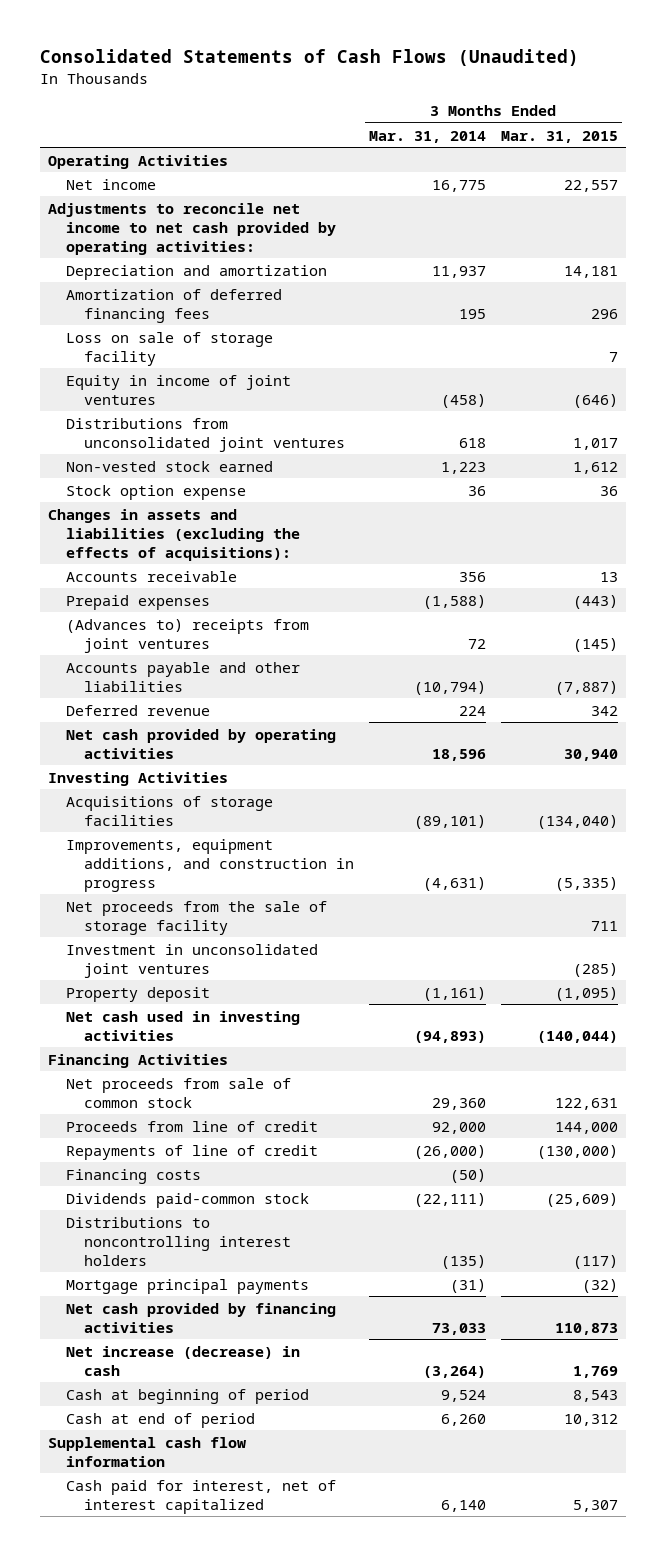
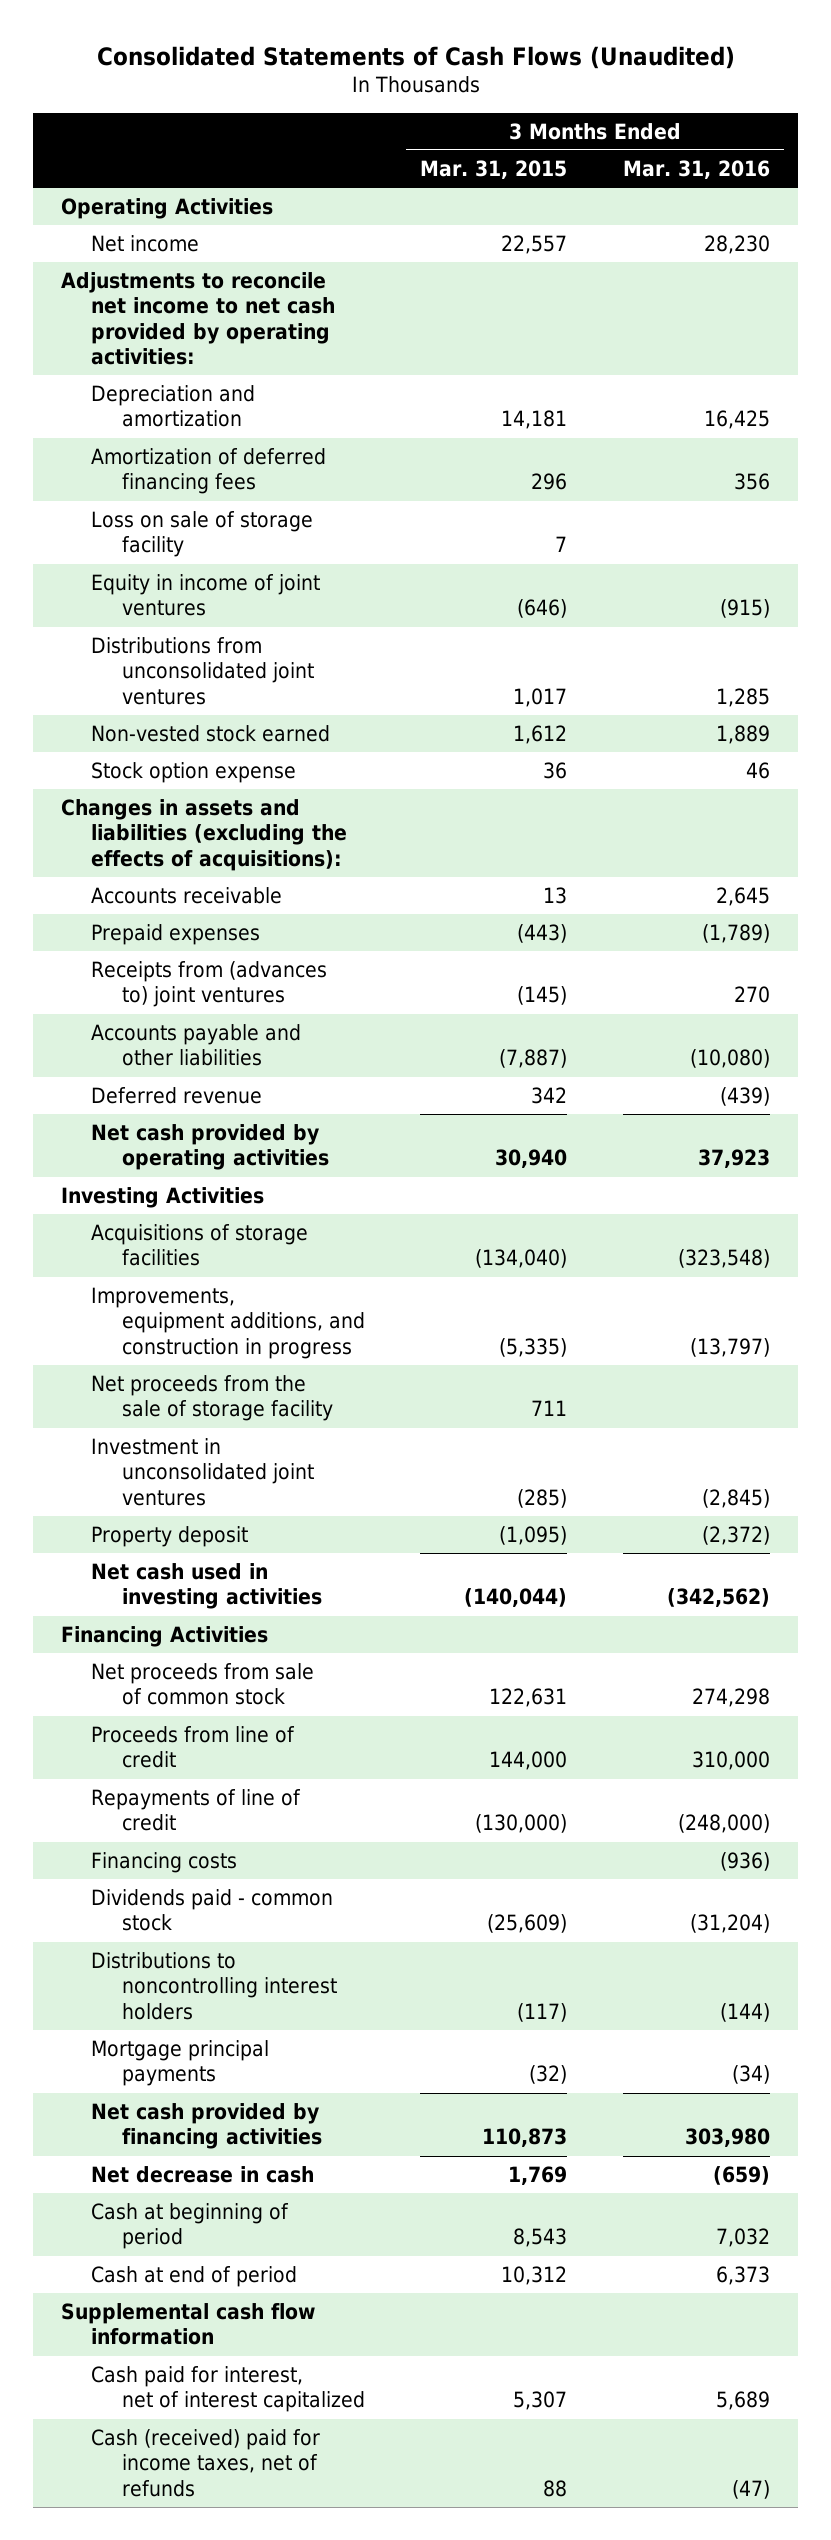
[368,130,486,143] Mar. 31, 2014 -> none
none -> [622,159,770,179] Mar. 31, 2016
[65,618,309,653] (Advances to) receipts from joint ventures -> [91,961,328,1008] Receipts from (advances to) joint ventures
[65,1192,309,1208] Dividends paid-common stock -> [91,1889,334,1932] Dividends paid - common stock
[65,1345,300,1376] Net increase (decrease) in cash -> [91,2166,315,2184] Net decrease in cash
none -> [91,2429,321,2497] Cash (received) paid for income taxes, net of refunds

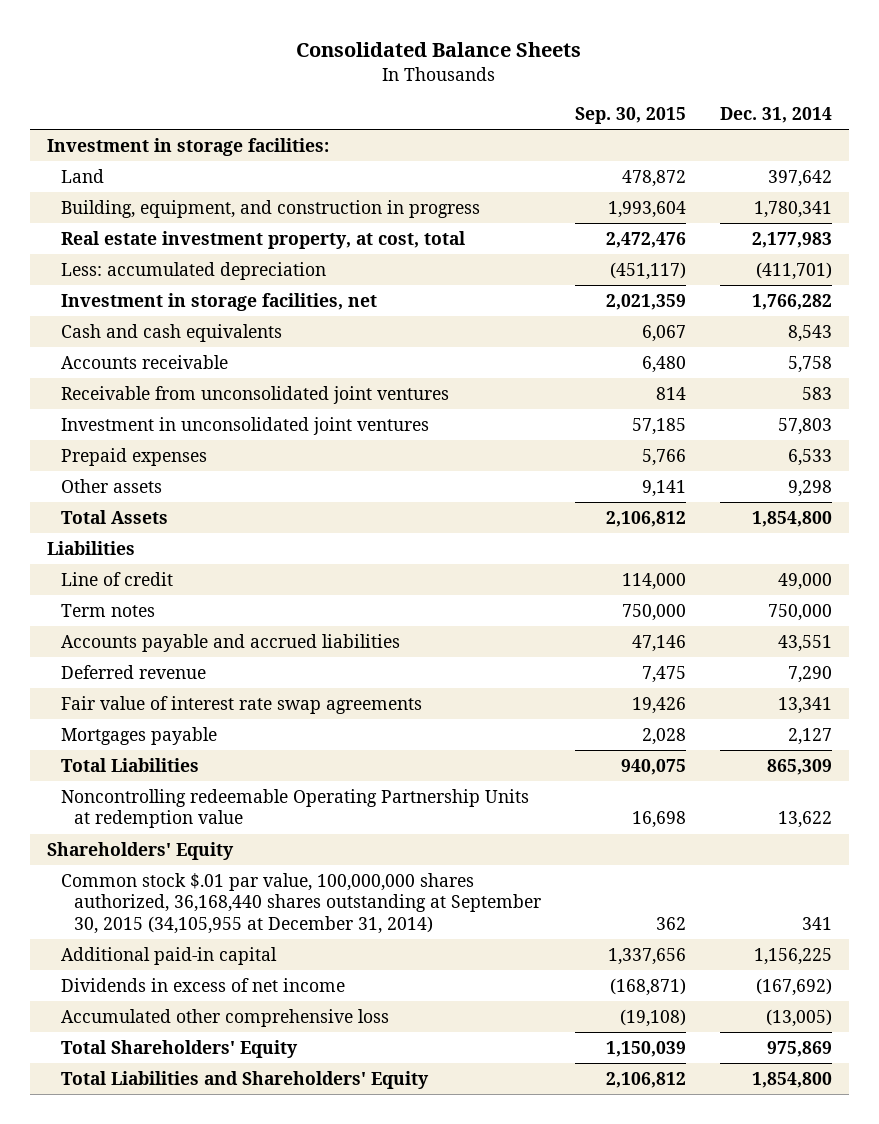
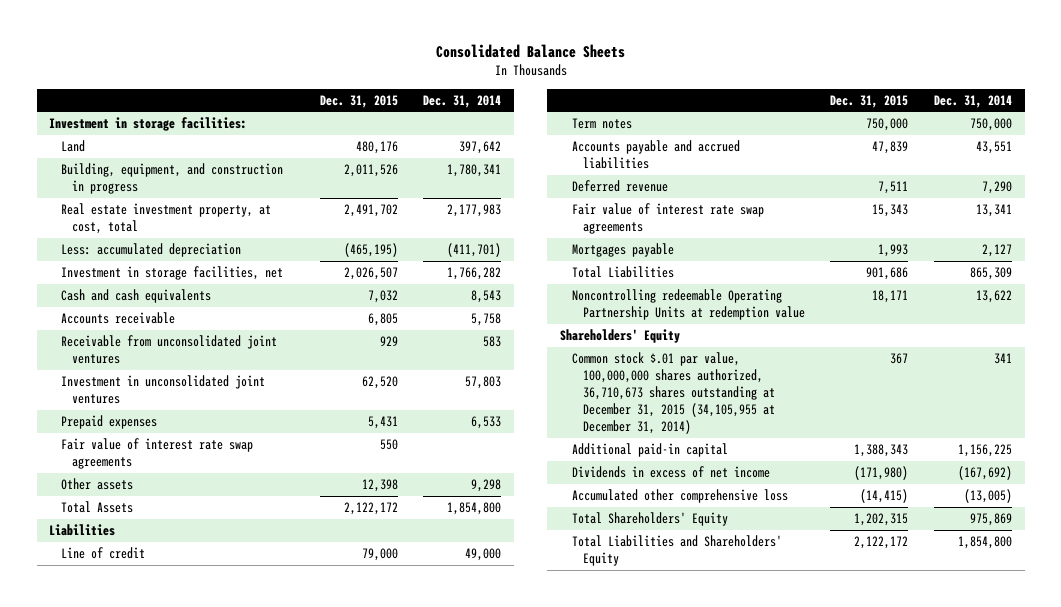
[575,106,687,124] Sep. 30, 2015 -> none
none -> [319,94,398,108] Dec. 31, 2015
none -> [60,437,253,470] Fair value of interest rate swap agreements
[60,872,542,934] Common stock $.01 par value, 100,000,000 shares authorized, 36,168,440 shares outstanding at September 30, 2015 (34,105,955 at December 31, 2014) -> [571,351,775,435] Common stock $.01 par value, 100,000,000 shares authorized, 36,710,673 shares outstanding at December 31, 2015 (34,105,955 at December 31, 2014)

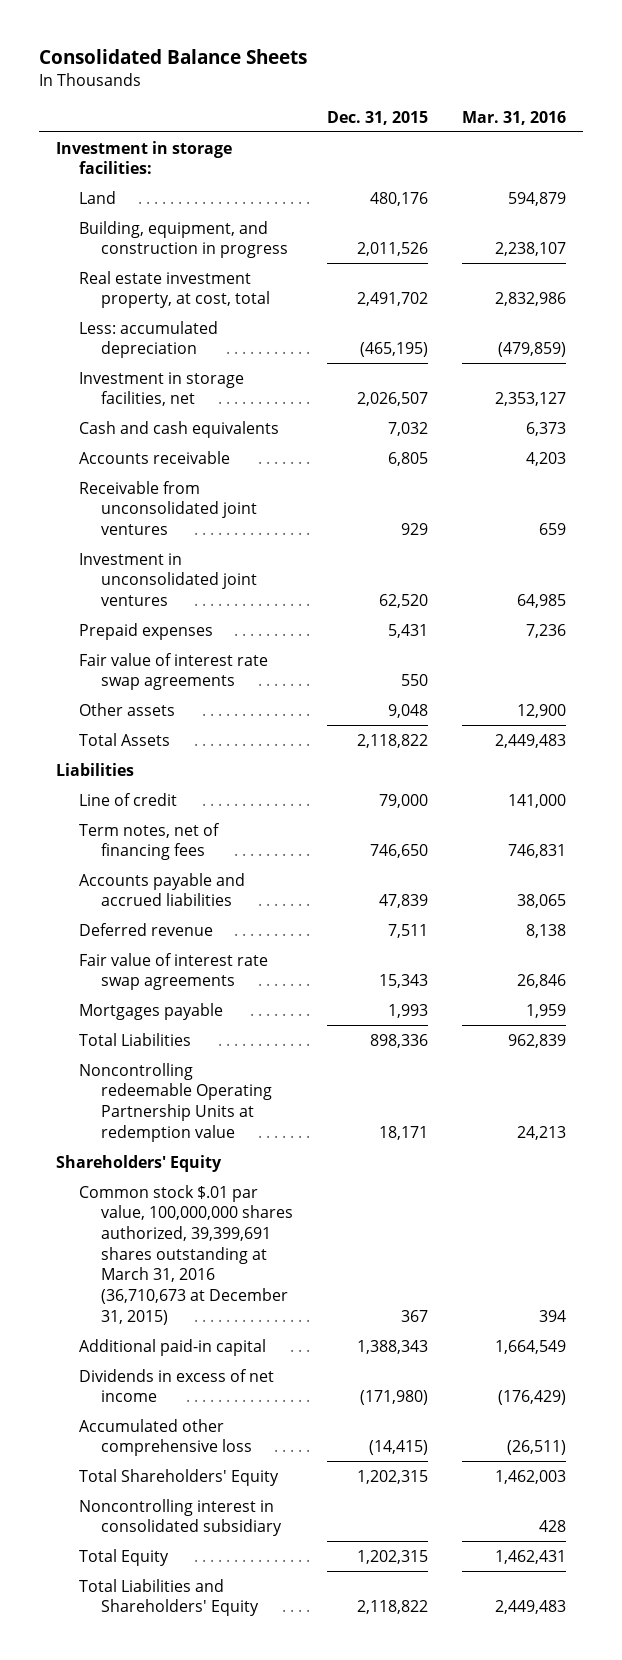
[423,94,502,108] Dec. 31, 2014 -> none
none -> [462,110,567,125] Mar. 31, 2016
[361,478,398,492] 12,398 -> [388,703,429,718] 9,048
[343,501,398,515] 2,122,172 -> [357,733,429,748] 2,118,822
[571,117,632,129] Term notes -> none
none -> [78,822,220,861] Term notes, net of financing fees
[866,266,909,280] 901,686 -> [370,1033,429,1048] 898,336
[571,351,775,435] Common stock $.01 par value, 100,000,000 shares authorized, 36,710,673 shares outstanding at December 31, 2015 (34,105,955 at December 31, 2014) -> [78,1184,294,1325] Common stock $.01 par value, 100,000,000 shares authorized, 39,399,691 shares outstanding at March 31, 2016 (36,710,673 at December 31, 2015)
none -> [78,1498,283,1537] Noncontrolling interest in consolidated subsidiary
none -> [78,1548,169,1566] Total Equity
[854,535,909,549] 2,122,172 -> [357,1600,429,1615] 2,118,822

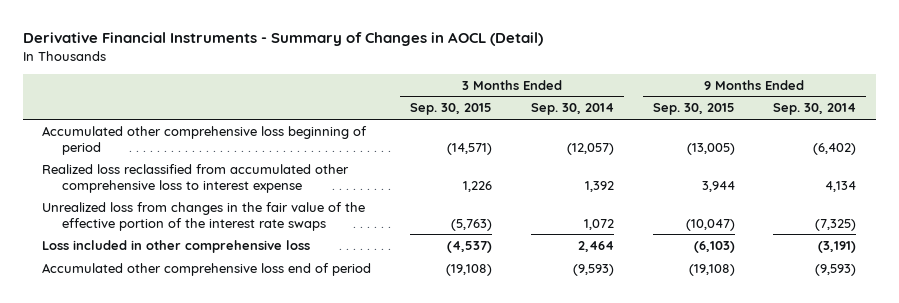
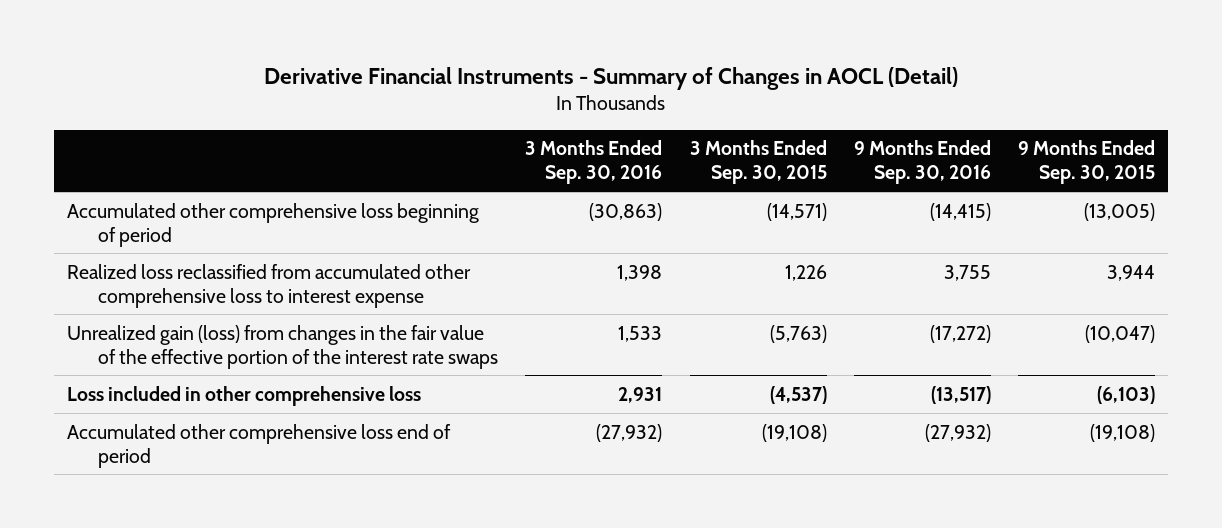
[530,103,614,116] Sep. 30, 2014 -> none
[773,103,857,116] Sep. 30, 2014 -> none
none -> [525,140,663,185] 3 Months Ended Sep. 30, 2016
none -> [853,140,991,185] 9 Months Ended Sep. 30, 2016
[42,201,366,231] Unrealized loss from changes in the fair value of the effective portion of the interest rate swaps -> [67,324,499,369] Unrealized gain (loss) from changes in the fair value of the effective portion of the interest rate swaps

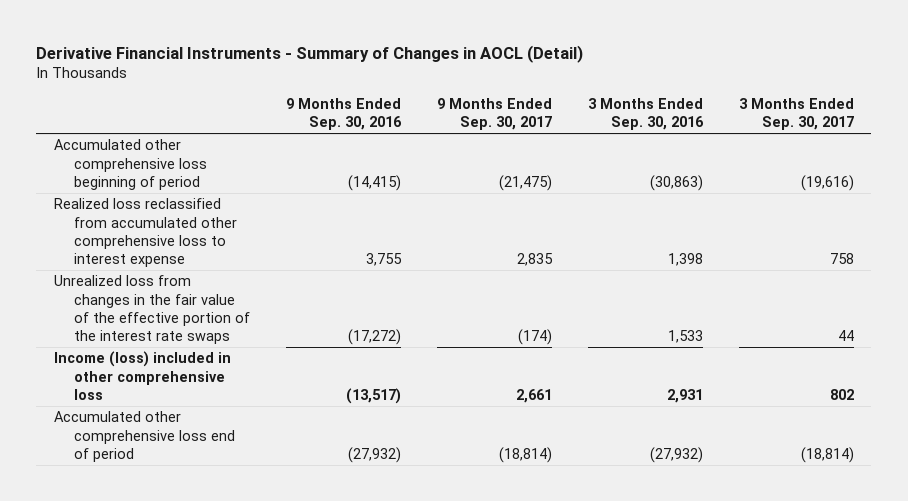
[689,140,827,185] 3 Months Ended Sep. 30, 2015 -> none
[1017,140,1155,185] 9 Months Ended Sep. 30, 2015 -> none
none -> [436,97,552,130] 9 Months Ended Sep. 30, 2017
none -> [738,97,854,130] 3 Months Ended Sep. 30, 2017
[67,324,499,369] Unrealized gain (loss) from changes in the fair value of the effective portion of the interest rate swaps -> [54,275,251,344] Unrealized loss from changes in the fair value of the effective portion of the interest rate swaps
[67,385,422,406] Loss included in other comprehensive loss -> [54,351,232,400] Income (loss) included in other comprehensive loss

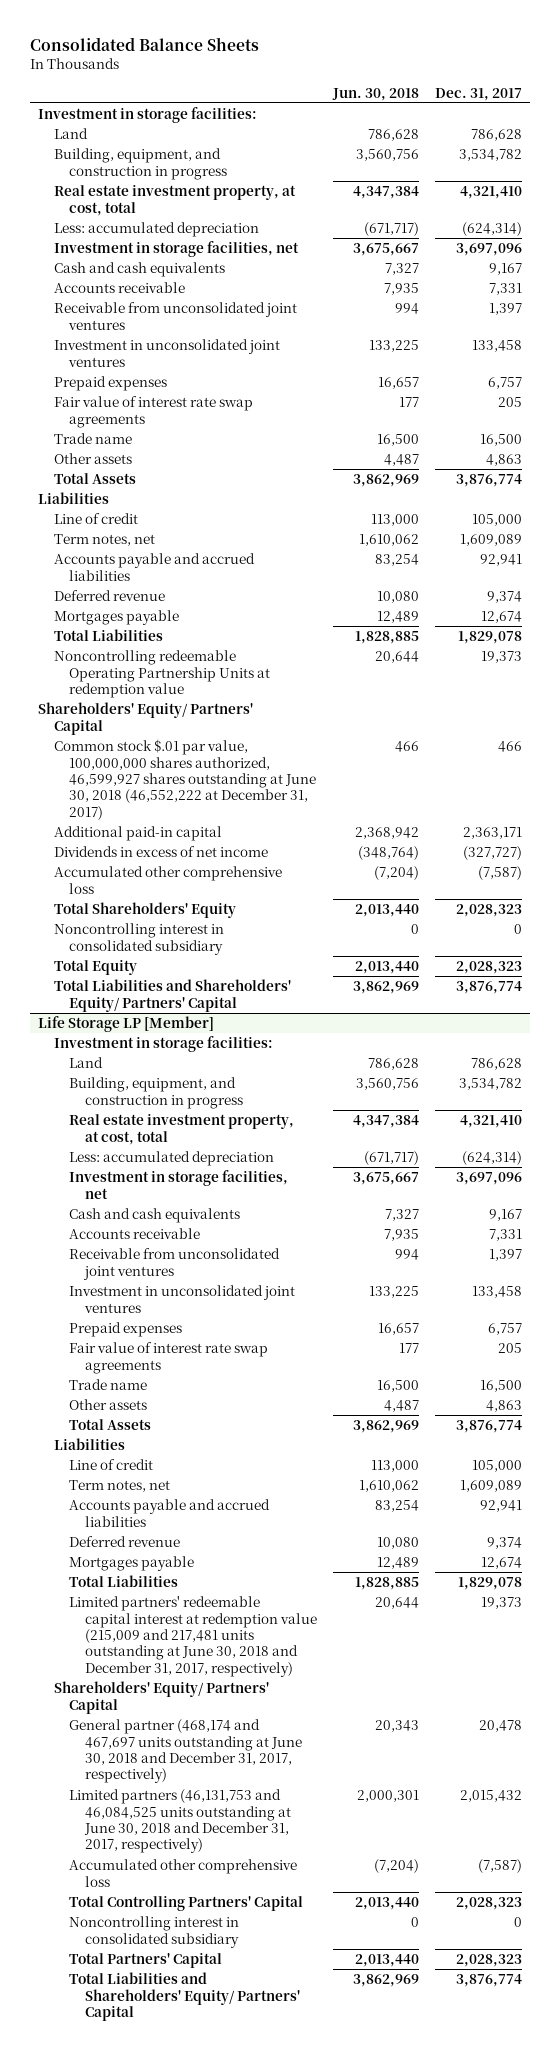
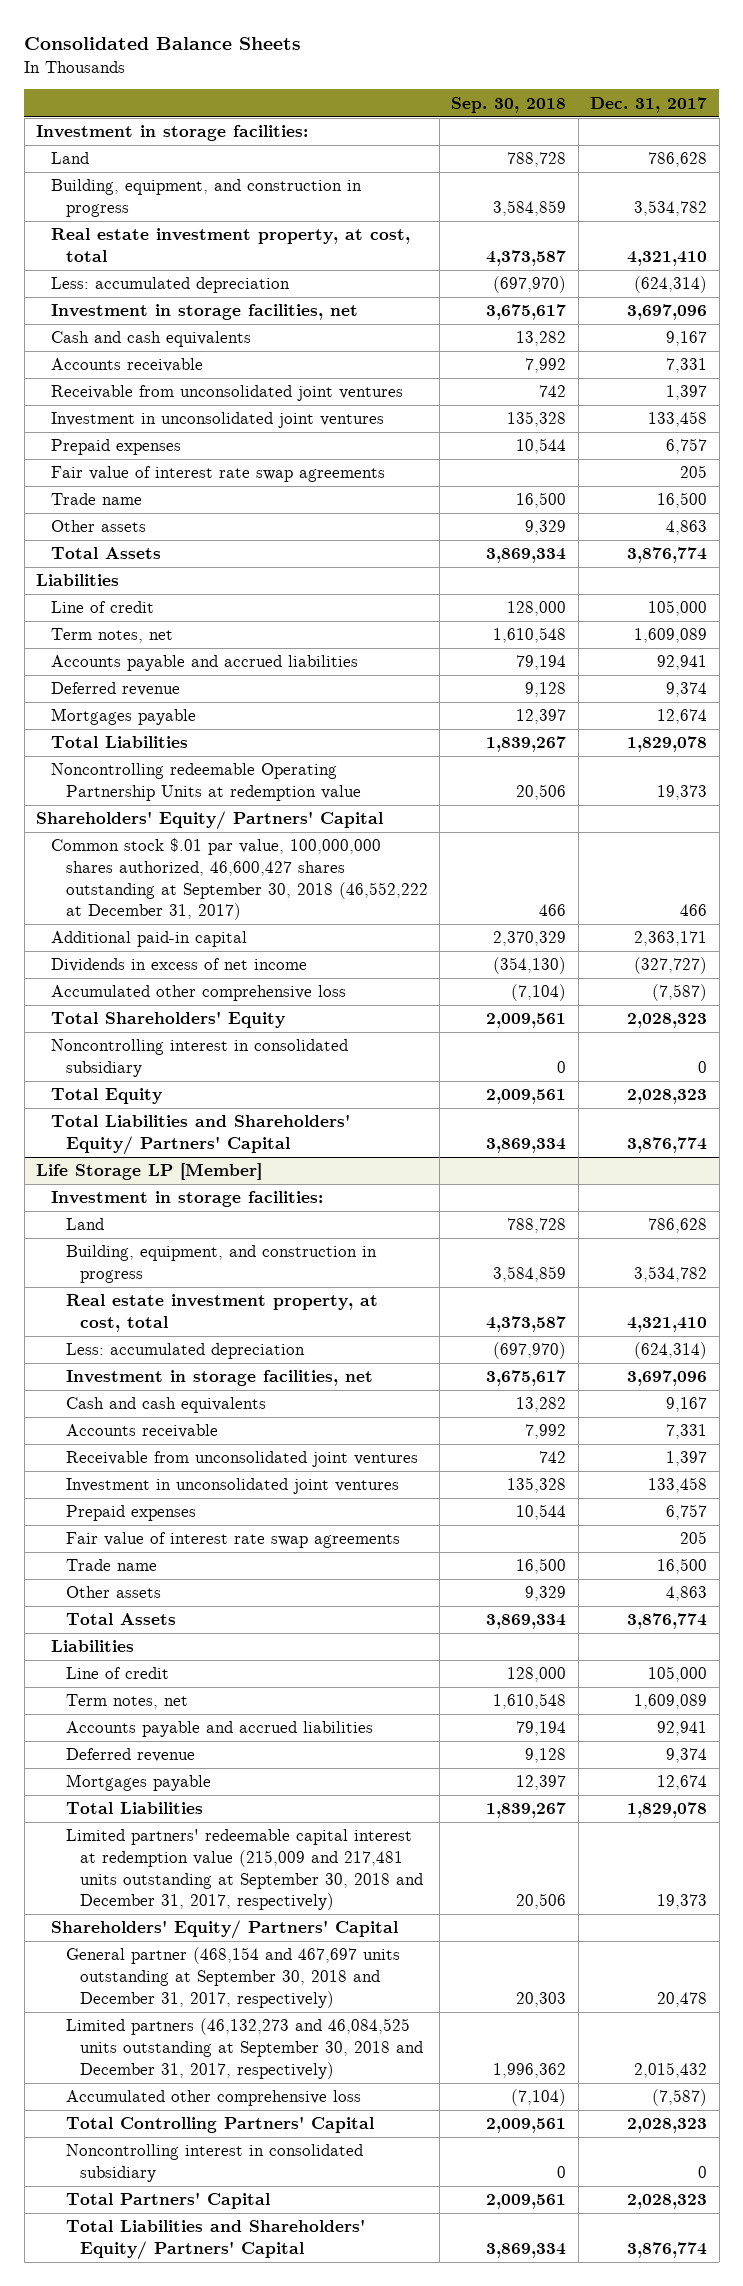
[332,87,420,101] Jun. 30, 2018 -> none
none -> [451,96,567,113] Sep. 30, 2018
[53,739,317,820] Common stock $.01 par value, 100,000,000 shares authorized, 46,599,927 shares outstanding at June 30, 2018 (46,552,222 at December 31, 2017) -> [50,838,428,921] Common stock $.01 par value, 100,000,000 shares authorized, 46,600,427 shares outstanding at September 30, 2018 (46,552,222 at December 31, 2017)
[69,1596,318,1677] Limited partners' redeemable capital interest at redemption value (215,009 and 217,481 units outstanding at June 30, 2018 and December 31, 2017, respectively) -> [65,1829,424,1911] Limited partners' redeemable capital interest at redemption value (215,009 and 217,481 units outstanding at September 30, 2018 and December 31, 2017, respectively)
[69,1719,303,1784] General partner (468,174 and 467,697 units outstanding at June 30, 2018 and December 31, 2017, respectively) -> [65,1947,400,2008] General partner (468,154 and 467,697 units outstanding at September 30, 2018 and December 31, 2017, respectively)
[69,1789,292,1854] Limited partners (46,131,753 and 46,084,525 units outstanding at June 30, 2018 and December 31, 2017, respectively) -> [65,2018,424,2079] Limited partners (46,132,273 and 46,084,525 units outstanding at September 30, 2018 and December 31, 2017, respectively)

